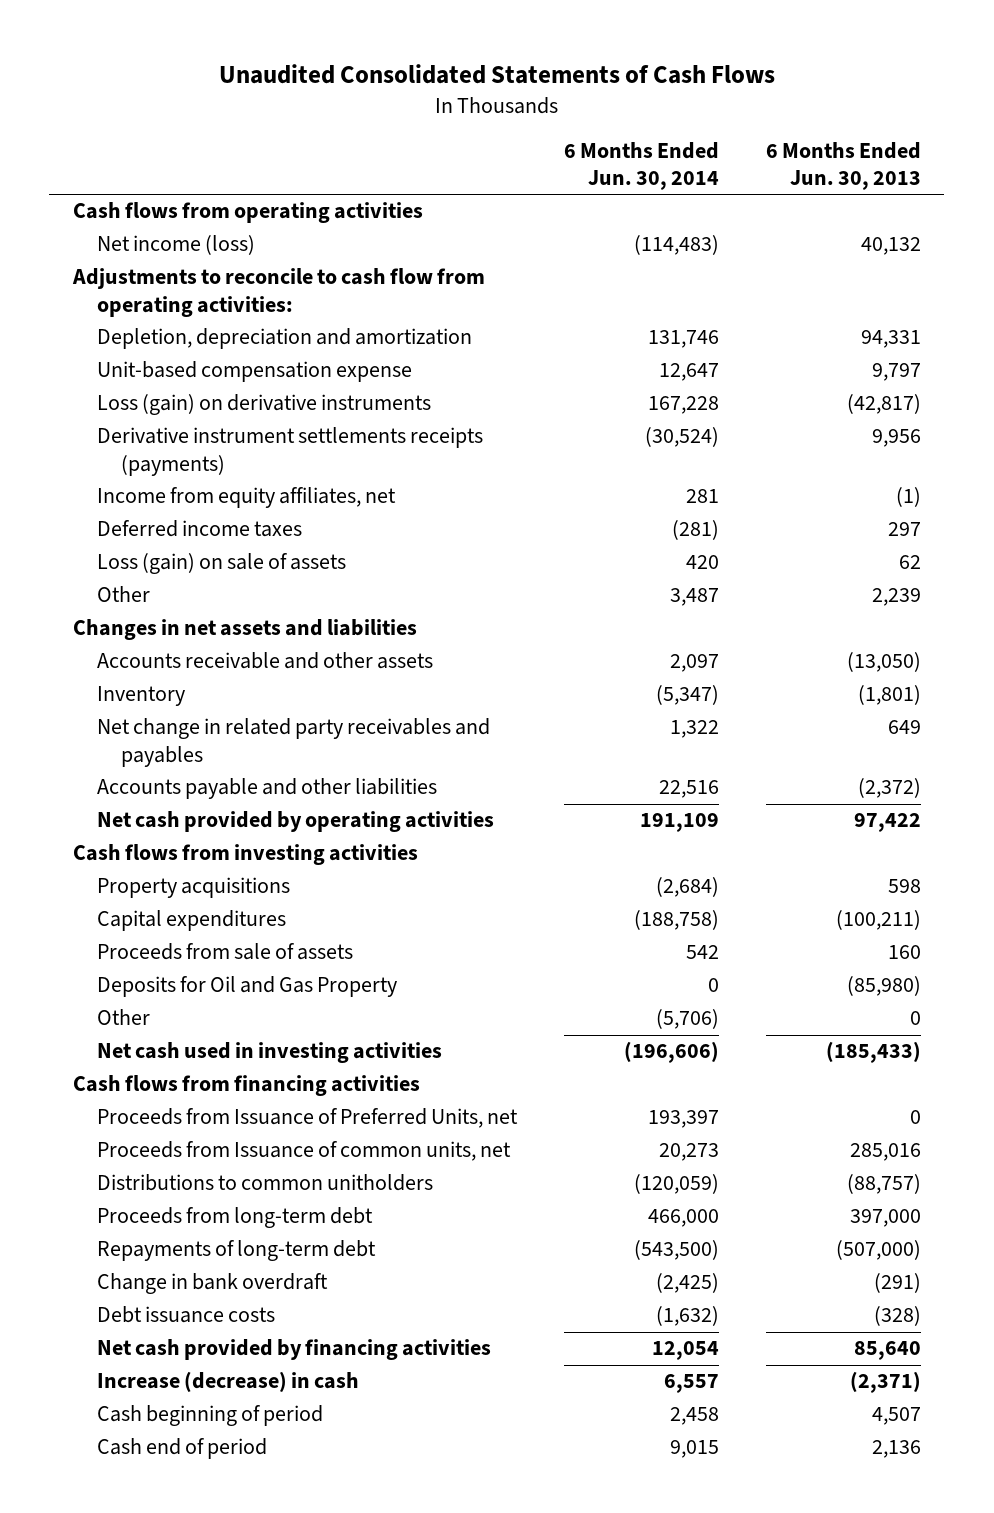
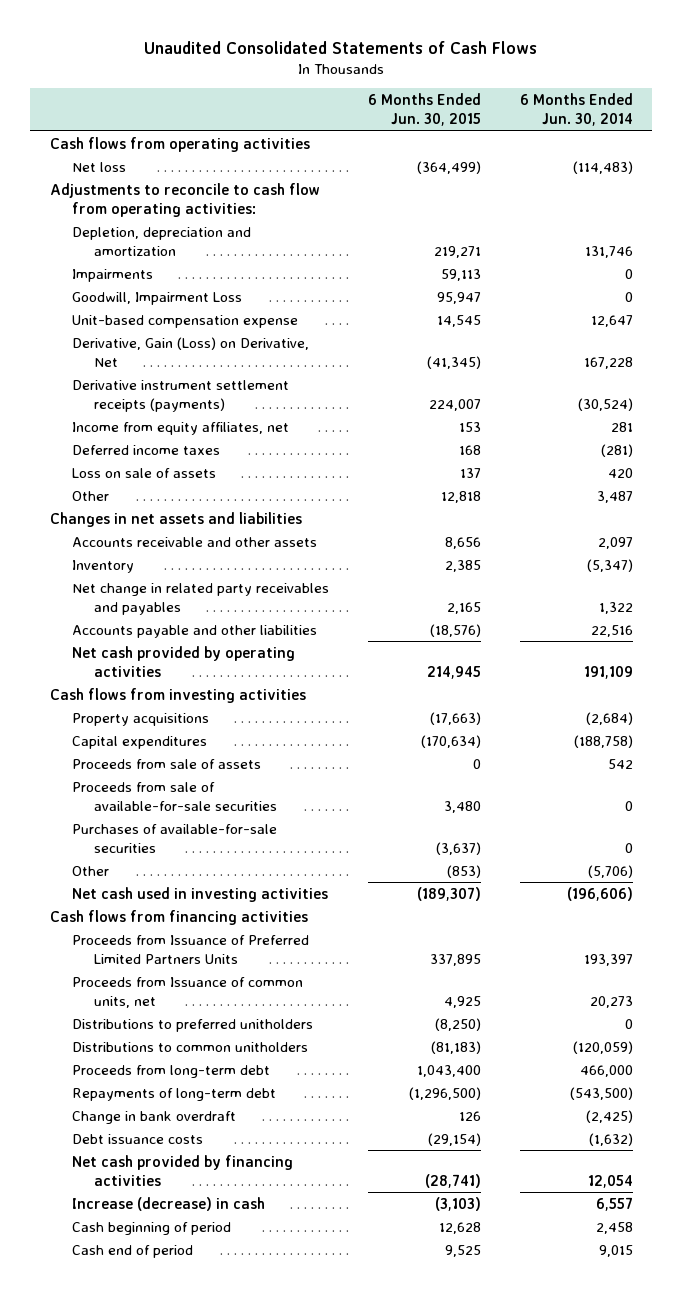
[765,141,921,191] 6 Months Ended Jun. 30, 2013 -> none
none -> [368,93,482,126] 6 Months Ended Jun. 30, 2015
[96,235,255,256] Net income (loss) -> [72,161,127,172] Net loss
none -> [72,268,154,282] Impairments
none -> [72,291,243,305] Goodwill, Impairment Loss
[96,394,431,416] Loss (gain) on derivative instruments -> [72,336,310,367] Derivative, Gain (Loss) on Derivative, Net
[96,427,483,476] Derivative instrument settlements receipts (payments) -> [72,379,290,412] Derivative instrument settlement receipts (payments)
[96,553,346,575] Loss (gain) on sale of assets -> [72,467,217,478] Loss on sale of assets
[96,976,397,998] Deposits for Oil and Gas Property -> none
none -> [72,781,278,811] Proceeds from sale of available-for-sale securities
none -> [72,823,278,853] Purchases of available-for-sale securities
[96,1108,518,1129] Proceeds from Issuance of Preferred Units, net -> [72,934,310,964] Proceeds from Issuance of Preferred Limited Partners Units
none -> [72,1018,314,1032] Distributions to preferred unitholders

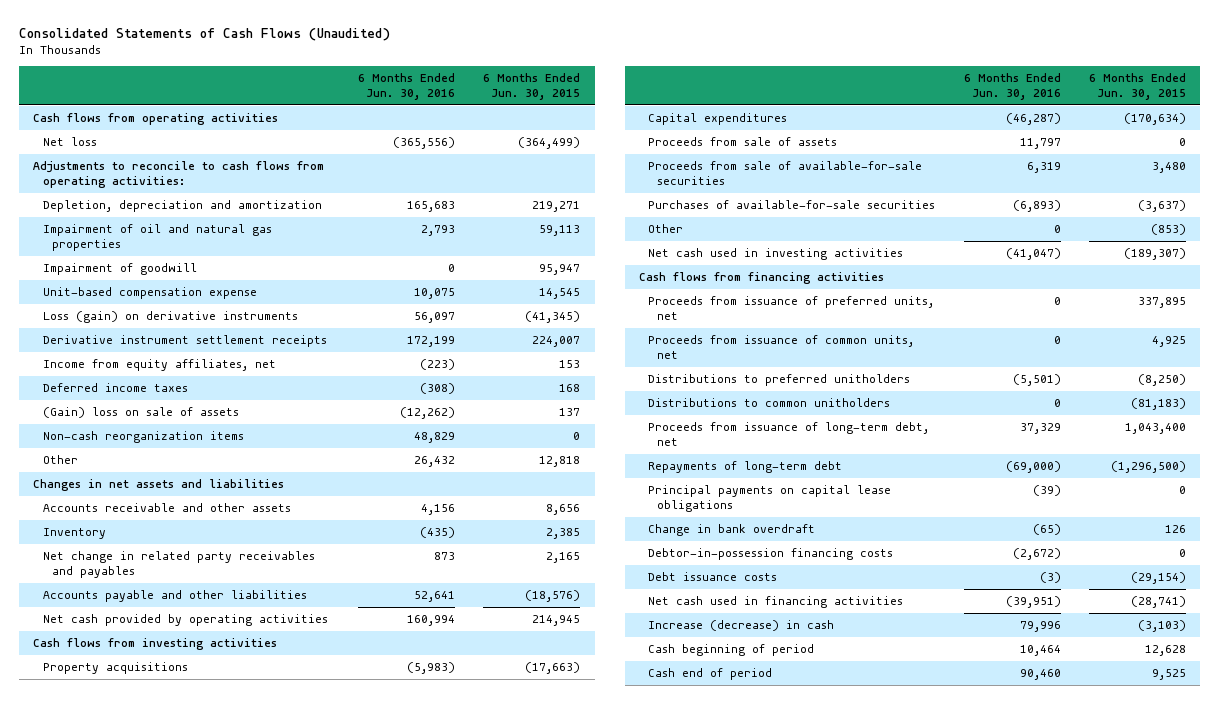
[144,40,538,54] Unaudited Consolidated Statements of Cash Flows -> [19,27,391,41] Consolidated Statements of Cash Flows (Unaudited)
[519,93,633,126] 6 Months Ended Jun. 30, 2014 -> none
none -> [357,73,455,101] 6 Months Ended Jun. 30, 2016
[49,182,320,217] Adjustments to reconcile to cash flow from operating activities: -> [33,161,325,188] Adjustments to reconcile to cash flows from operating activities:
[72,268,154,282] Impairments -> [42,224,272,251] Impairment of oil and natural gas properties
[72,291,243,305] Goodwill, Impairment Loss -> [42,263,197,276] Impairment of goodwill
[72,336,310,367] Derivative, Gain (Loss) on Derivative, Net -> [42,311,298,324] Loss (gain) on derivative instruments
[72,379,290,412] Derivative instrument settlement receipts (payments) -> [42,335,327,348] Derivative instrument settlement receipts
[72,467,217,478] Loss on sale of assets -> [42,407,239,419] (Gain) loss on sale of assets
none -> [42,431,244,444] Non-cash reorganization items
[72,934,310,964] Proceeds from Issuance of Preferred Limited Partners Units -> [648,296,935,320] Proceeds from issuance of preferred units, net
[72,976,304,1008] Proceeds from Issuance of common units, net -> [648,335,915,359] Proceeds from issuance of common units, net
[72,1064,271,1078] Proceeds from long-term debt -> [648,422,930,446] Proceeds from issuance of long-term debt, net
none -> [648,485,892,512] Principal payments on capital lease obligations
none -> [648,548,894,561] Debtor-in-possession financing costs
[72,1154,294,1186] Net cash provided by financing activities -> [648,596,904,609] Net cash used in financing activities

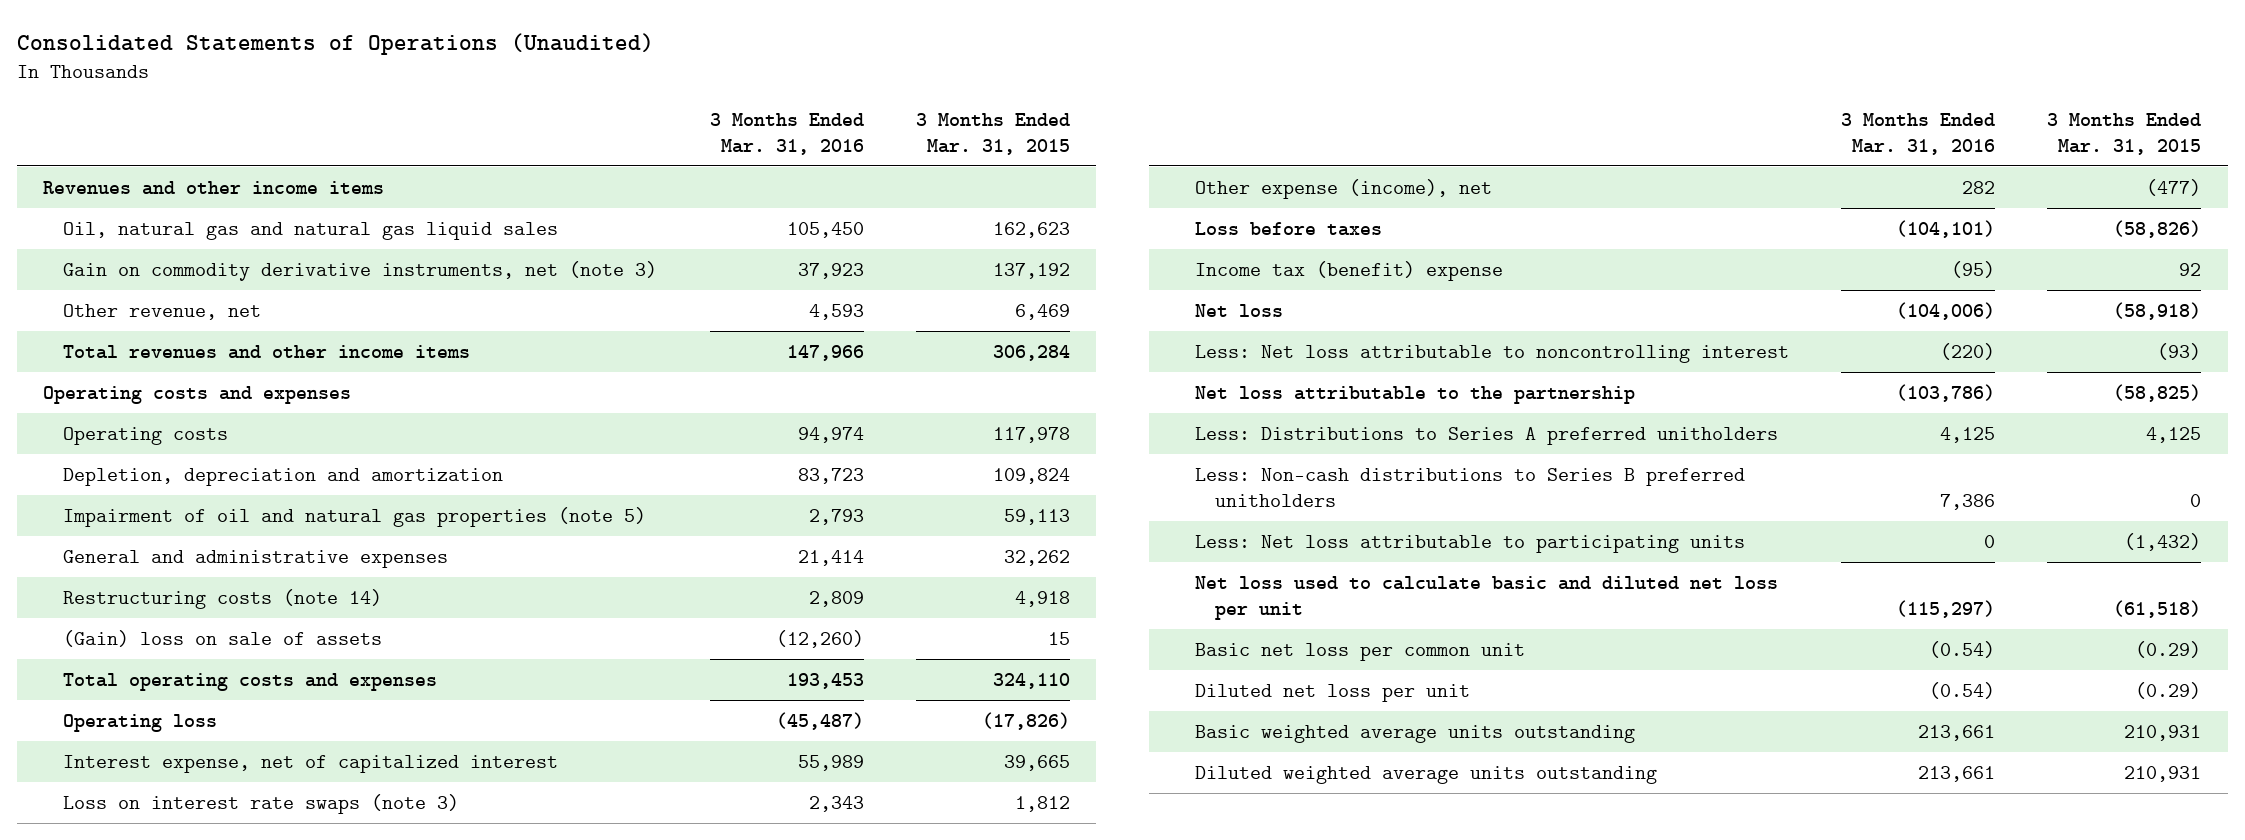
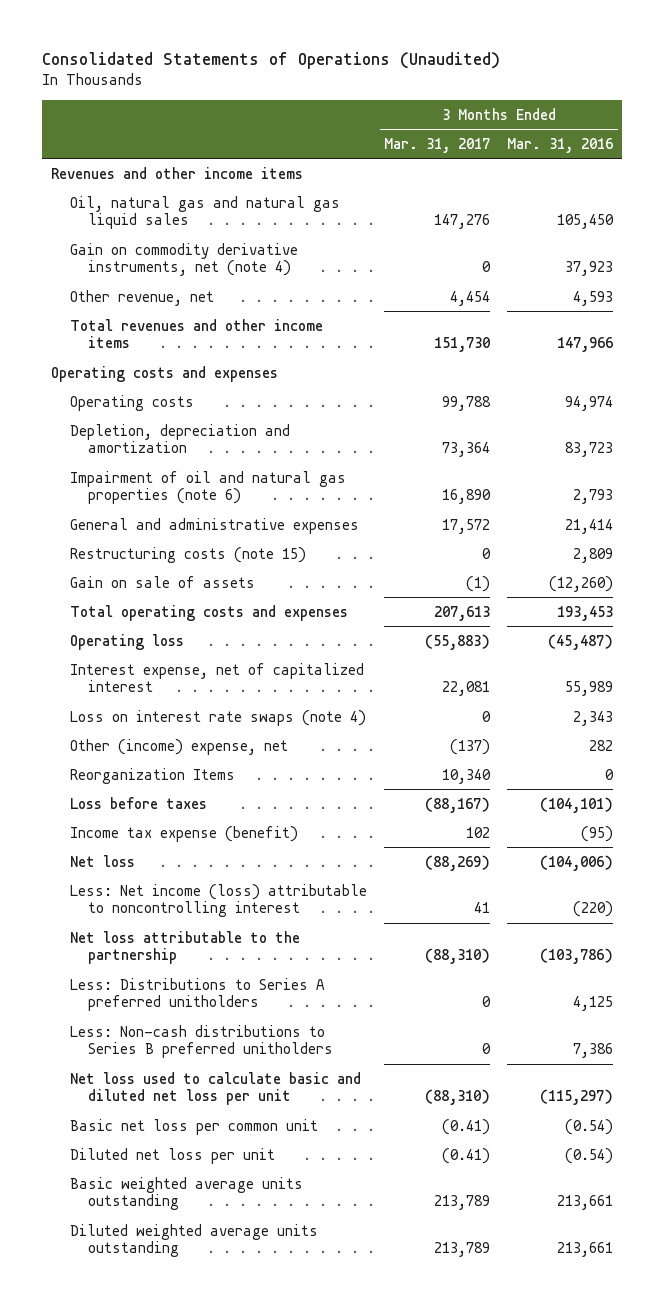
[916,112,1071,155] 3 Months Ended Mar. 31, 2015 -> none
none -> [384,137,491,153] Mar. 31, 2017
[63,261,658,282] Gain on commodity derivative instruments, net (note 3) -> [69,242,298,277] Gain on commodity derivative instruments, net (note 4)
[63,507,647,528] Impairment of oil and natural gas properties (note 5) -> [69,470,346,505] Impairment of oil and natural gas properties (note 6)
[63,589,383,610] Restructuring costs (note 14) -> [69,546,306,563] Restructuring costs (note 15)
[63,630,383,648] (Gain) loss on sale of assets -> [69,575,255,588] Gain on sale of assets
[63,794,460,815] Loss on interest rate swaps (note 3) -> [69,709,366,726] Loss on interest rate swaps (note 4)
[1194,179,1492,200] Other expense (income), net -> [69,738,288,755] Other (income) expense, net
none -> [69,767,235,784] Reorganization Items
[1194,261,1503,282] Income tax (benefit) expense -> [69,825,298,842] Income tax expense (benefit)
[1194,345,1789,364] Less: Net loss attributable to noncontrolling interest -> [69,883,367,918] Less: Net income (loss) attributable to noncontrolling interest
[1194,535,1745,554] Less: Net loss attributable to participating units -> none

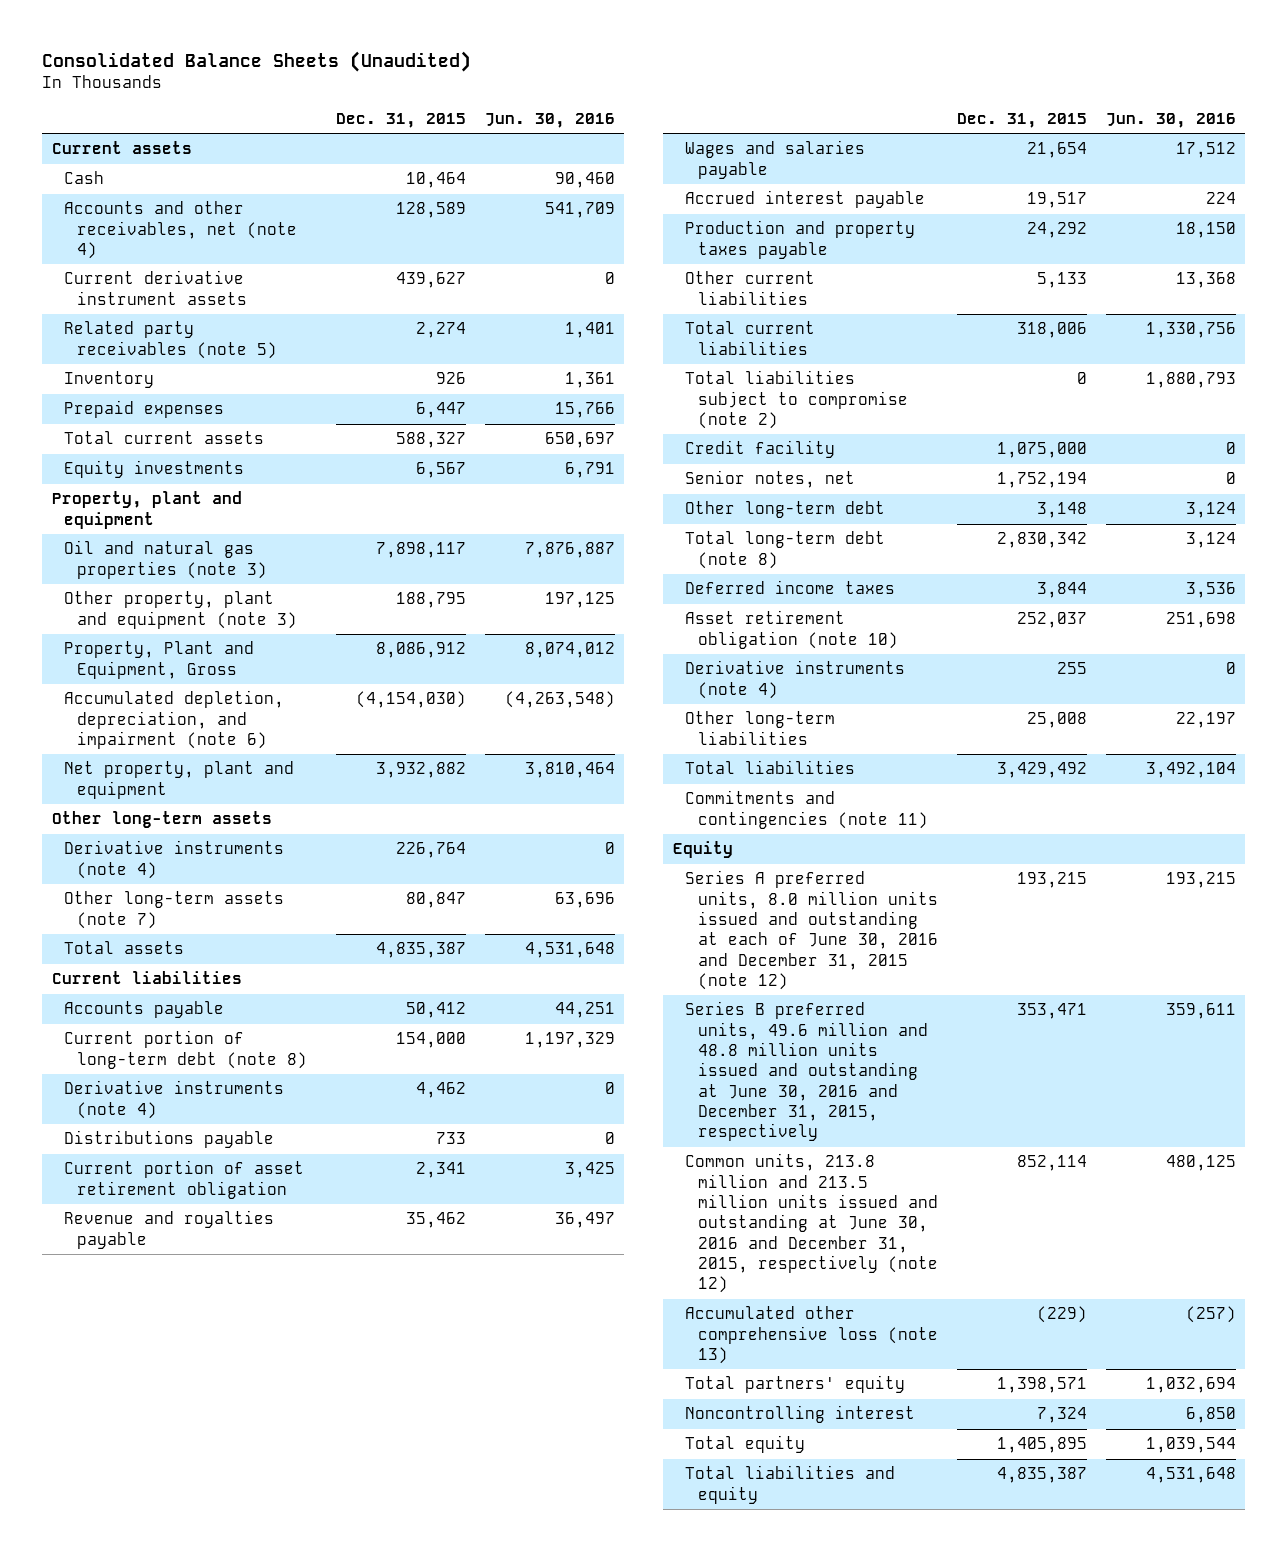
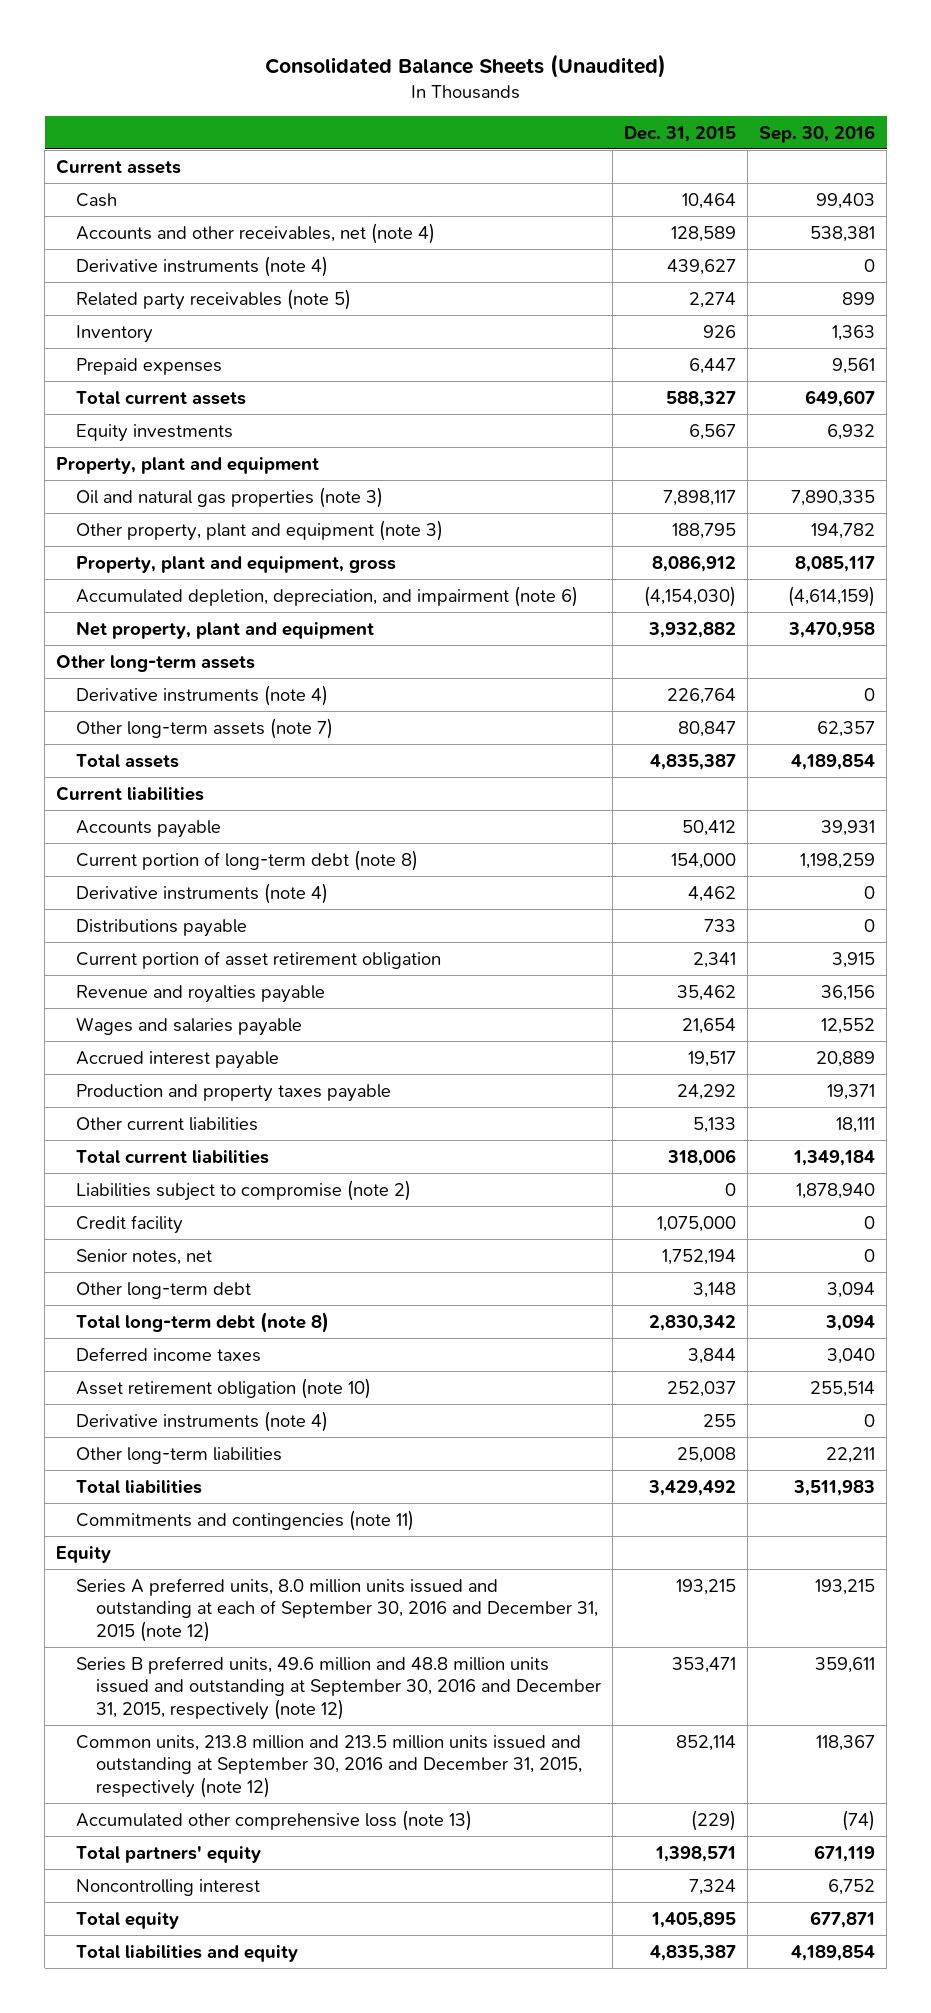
[484,113,615,129] Jun. 30, 2016 -> none
none -> [759,124,876,143] Sep. 30, 2016
[64,270,247,305] Current derivative instrument assets -> [76,255,329,277] Derivative instruments (note 4)
[64,641,255,679] Property, Plant and Equipment, Gross -> [76,555,397,573] Property, plant and equipment, gross
[685,370,908,429] Total liabilities subject to compromise (note 2) -> [76,1179,412,1201] Liabilities subject to compromise (note 2)
[685,870,938,991] Series A preferred units, 8.0 million units issued and outstanding at each of June 30, 2016 and December 31, 2015 (note 12) -> [76,1577,599,1643] Series A preferred units, 8.0 million units issued and outstanding at each of September 30, 2016 and December 31, 2015 (note 12)
[685,1001,928,1142] Series B preferred units, 49.6 million and 48.8 million units issued and outstanding at June 30, 2016 and December 31, 2015, respectively -> [76,1655,602,1721] Series B preferred units, 49.6 million and 48.8 million units issued and outstanding at September 30, 2016 and December 31, 2015, respectively (note 12)
[685,1153,938,1294] Common units, 213.8 million and 213.5 million units issued and outstanding at June 30, 2016 and December 31, 2015, respectively (note 12) -> [76,1734,583,1799] Common units, 213.8 million and 213.5 million units issued and outstanding at September 30, 2016 and December 31, 2015, respectively (note 12)

